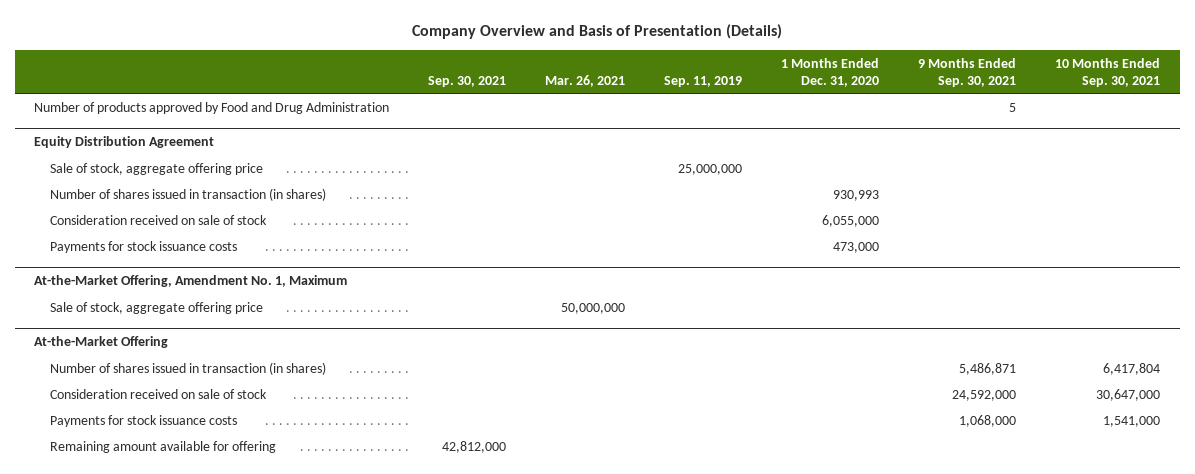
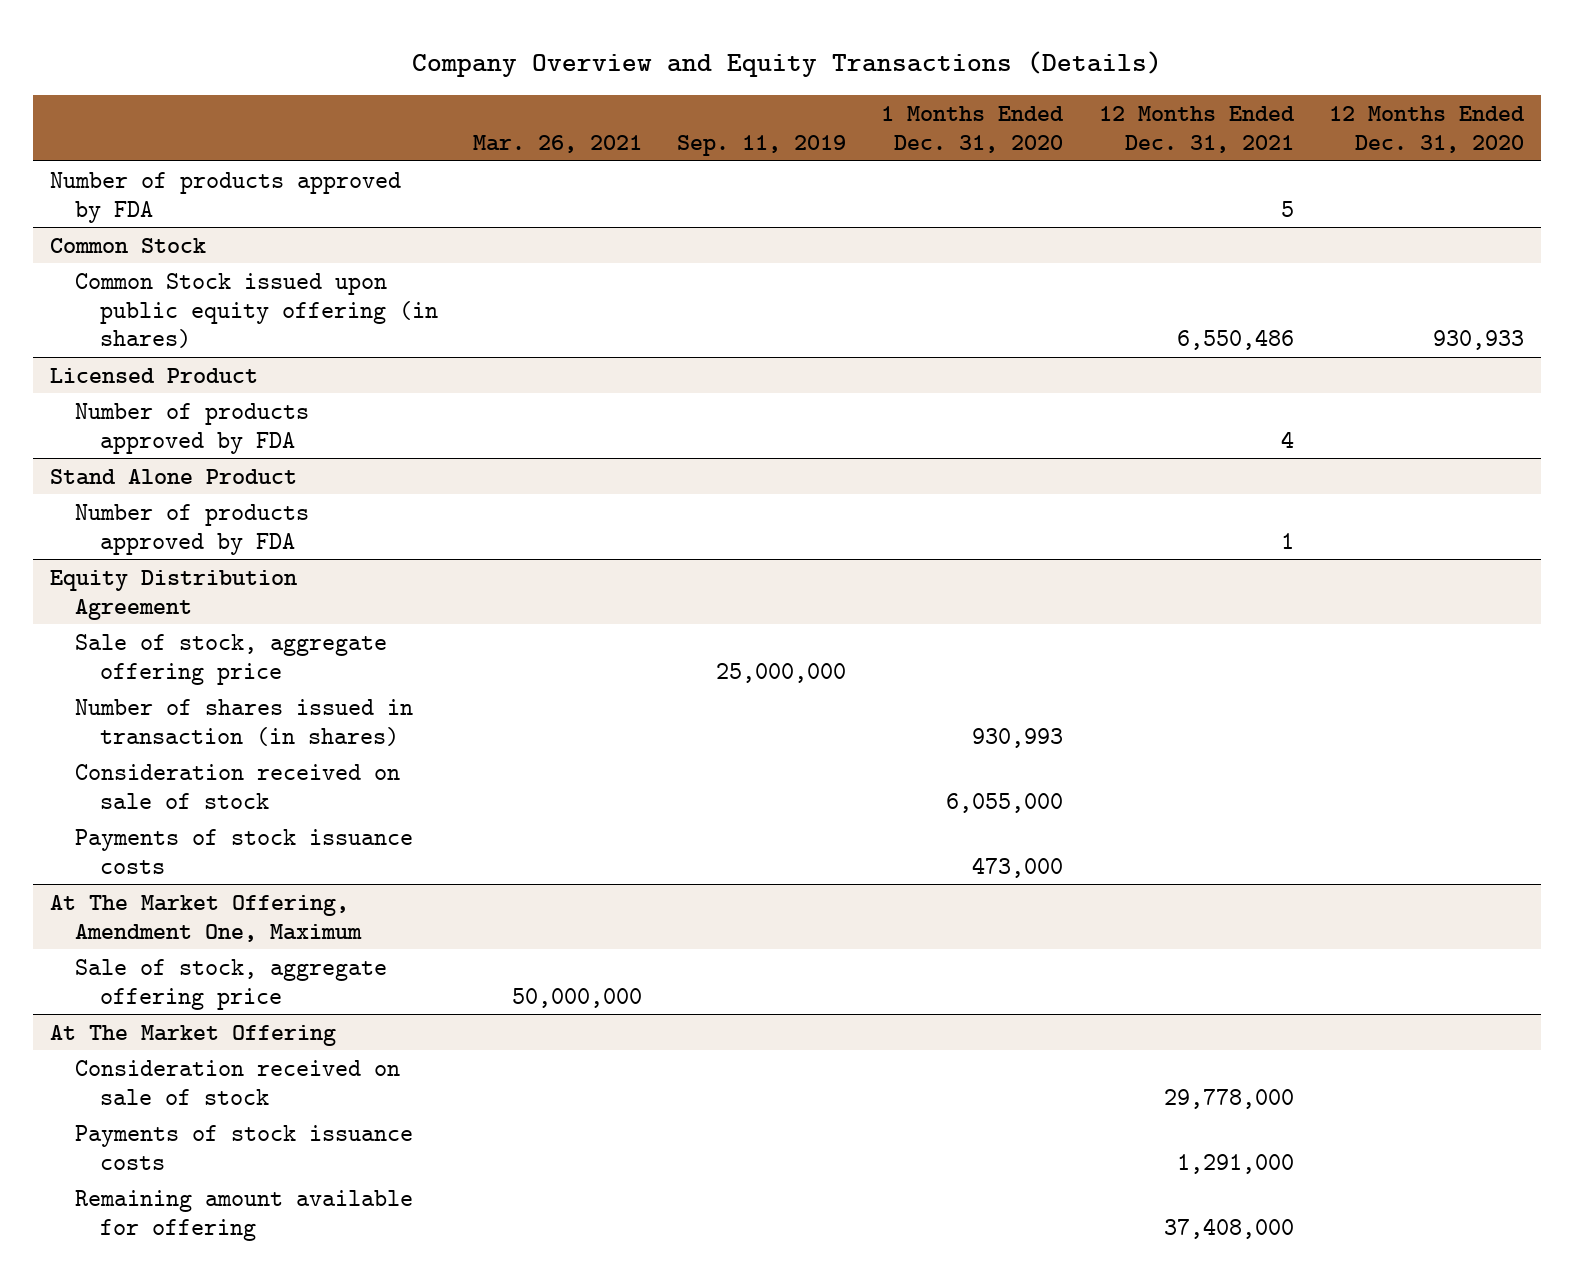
[412,24,783,40] Company Overview and Basis of Presentation (Details) -> [412,50,1163,77] Company Overview and Equity Transactions (Details)
[428,75,507,87] Sep. 30, 2021 -> none
[918,57,1017,87] 9 Months Ended Sep. 30, 2021 -> none
[1055,57,1161,87] 10 Months Ended Sep. 30, 2021 -> none
none -> [1098,106,1295,153] 12 Months Ended Dec. 31, 2021
none -> [1328,106,1525,153] 12 Months Ended Dec. 31, 2020
[34,101,390,114] Number of products approved by Food and Drug Administration -> [50,171,402,223] Number of products approved by FDA
none -> [50,237,207,253] Common Stock
none -> [75,272,438,349] Common Stock issued upon public equity offering (in shares)
none -> [50,367,259,383] Licensed Product
none -> [75,402,310,454] Number of products approved by FDA
none -> [50,468,298,485] Stand Alone Product
none -> [75,503,310,555] Number of products approved by FDA
[50,240,238,253] Payments for stock issuance costs -> [75,828,414,874] Payments of stock issuance costs
[34,275,348,288] At-the-Market Offering, Amendment No. 1, Maximum -> [50,894,363,942] At The Market Offering, Amendment One, Maximum
[50,361,327,375] Number of shares issued in transaction (in shares) -> none
[34,336,169,349] At-the-Market Offering -> [50,1024,337,1046] At The Market Offering
[50,414,238,427] Payments for stock issuance costs -> [75,1124,414,1170] Payments of stock issuance costs

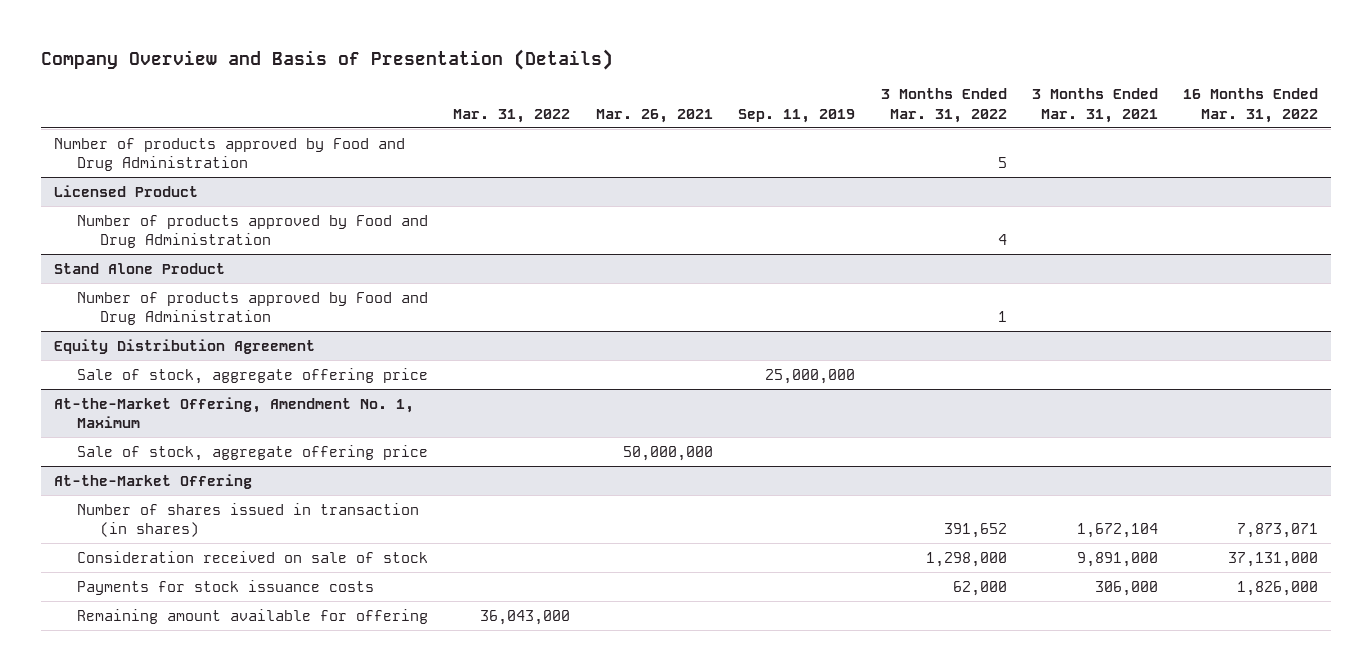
[412,50,1163,77] Company Overview and Equity Transactions (Details) -> [41,48,614,70] Company Overview and Basis of Presentation (Details)
[881,106,1065,153] 1 Months Ended Dec. 31, 2020 -> none
[1098,106,1295,153] 12 Months Ended Dec. 31, 2021 -> none
[1328,106,1525,153] 12 Months Ended Dec. 31, 2020 -> none
none -> [453,108,571,123] Mar. 31, 2022
none -> [880,88,1007,123] 3 Months Ended Mar. 31, 2022
none -> [1031,88,1158,123] 3 Months Ended Mar. 31, 2021
none -> [1183,88,1319,123] 16 Months Ended Mar. 31, 2022
[50,237,207,253] Common Stock -> none
[75,272,438,349] Common Stock issued upon public equity offering (in shares) -> none
[50,171,402,223] Number of products approved by FDA -> [53,137,405,171] Number of products approved by Food and Drug Administration
[75,402,310,454] Number of products approved by FDA -> [77,214,429,248] Number of products approved by Food and Drug Administration
[75,503,310,555] Number of products approved by FDA -> [77,291,429,325] Number of products approved by Food and Drug Administration
[75,698,414,746] Number of shares issued in transaction (in shares) -> none
[75,763,401,809] Consideration received on sale of stock -> none
[75,828,414,874] Payments of stock issuance costs -> none
[50,894,363,942] At The Market Offering, Amendment One, Maximum -> [53,396,414,428] At-the-Market Offering, Amendment No. 1, Maximum
[50,1024,337,1046] At The Market Offering -> [53,473,252,489] At-the-Market Offering
none -> [77,502,420,537] Number of shares issued in transaction (in shares)
[75,1124,414,1170] Payments of stock issuance costs -> [77,579,375,595] Payments for stock issuance costs

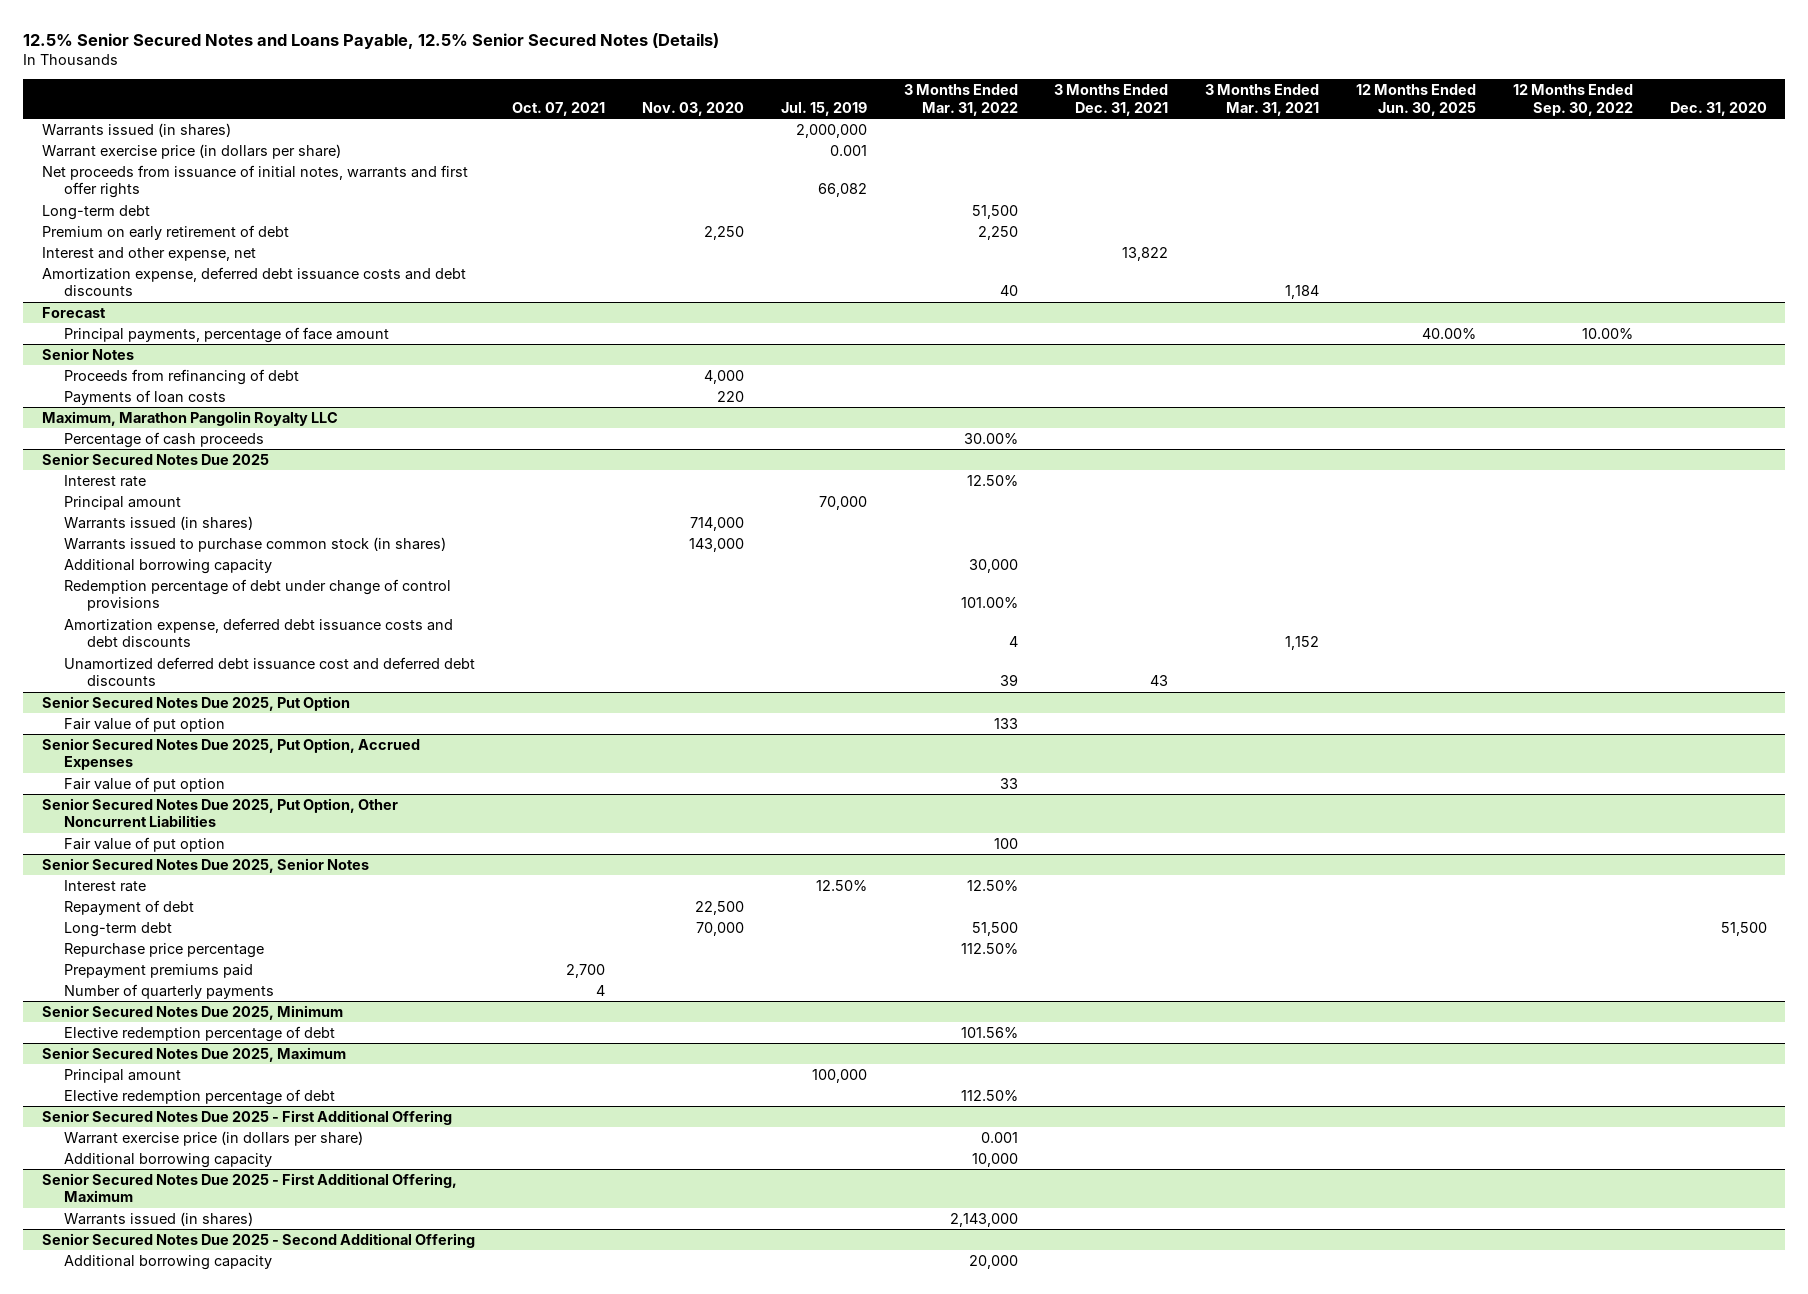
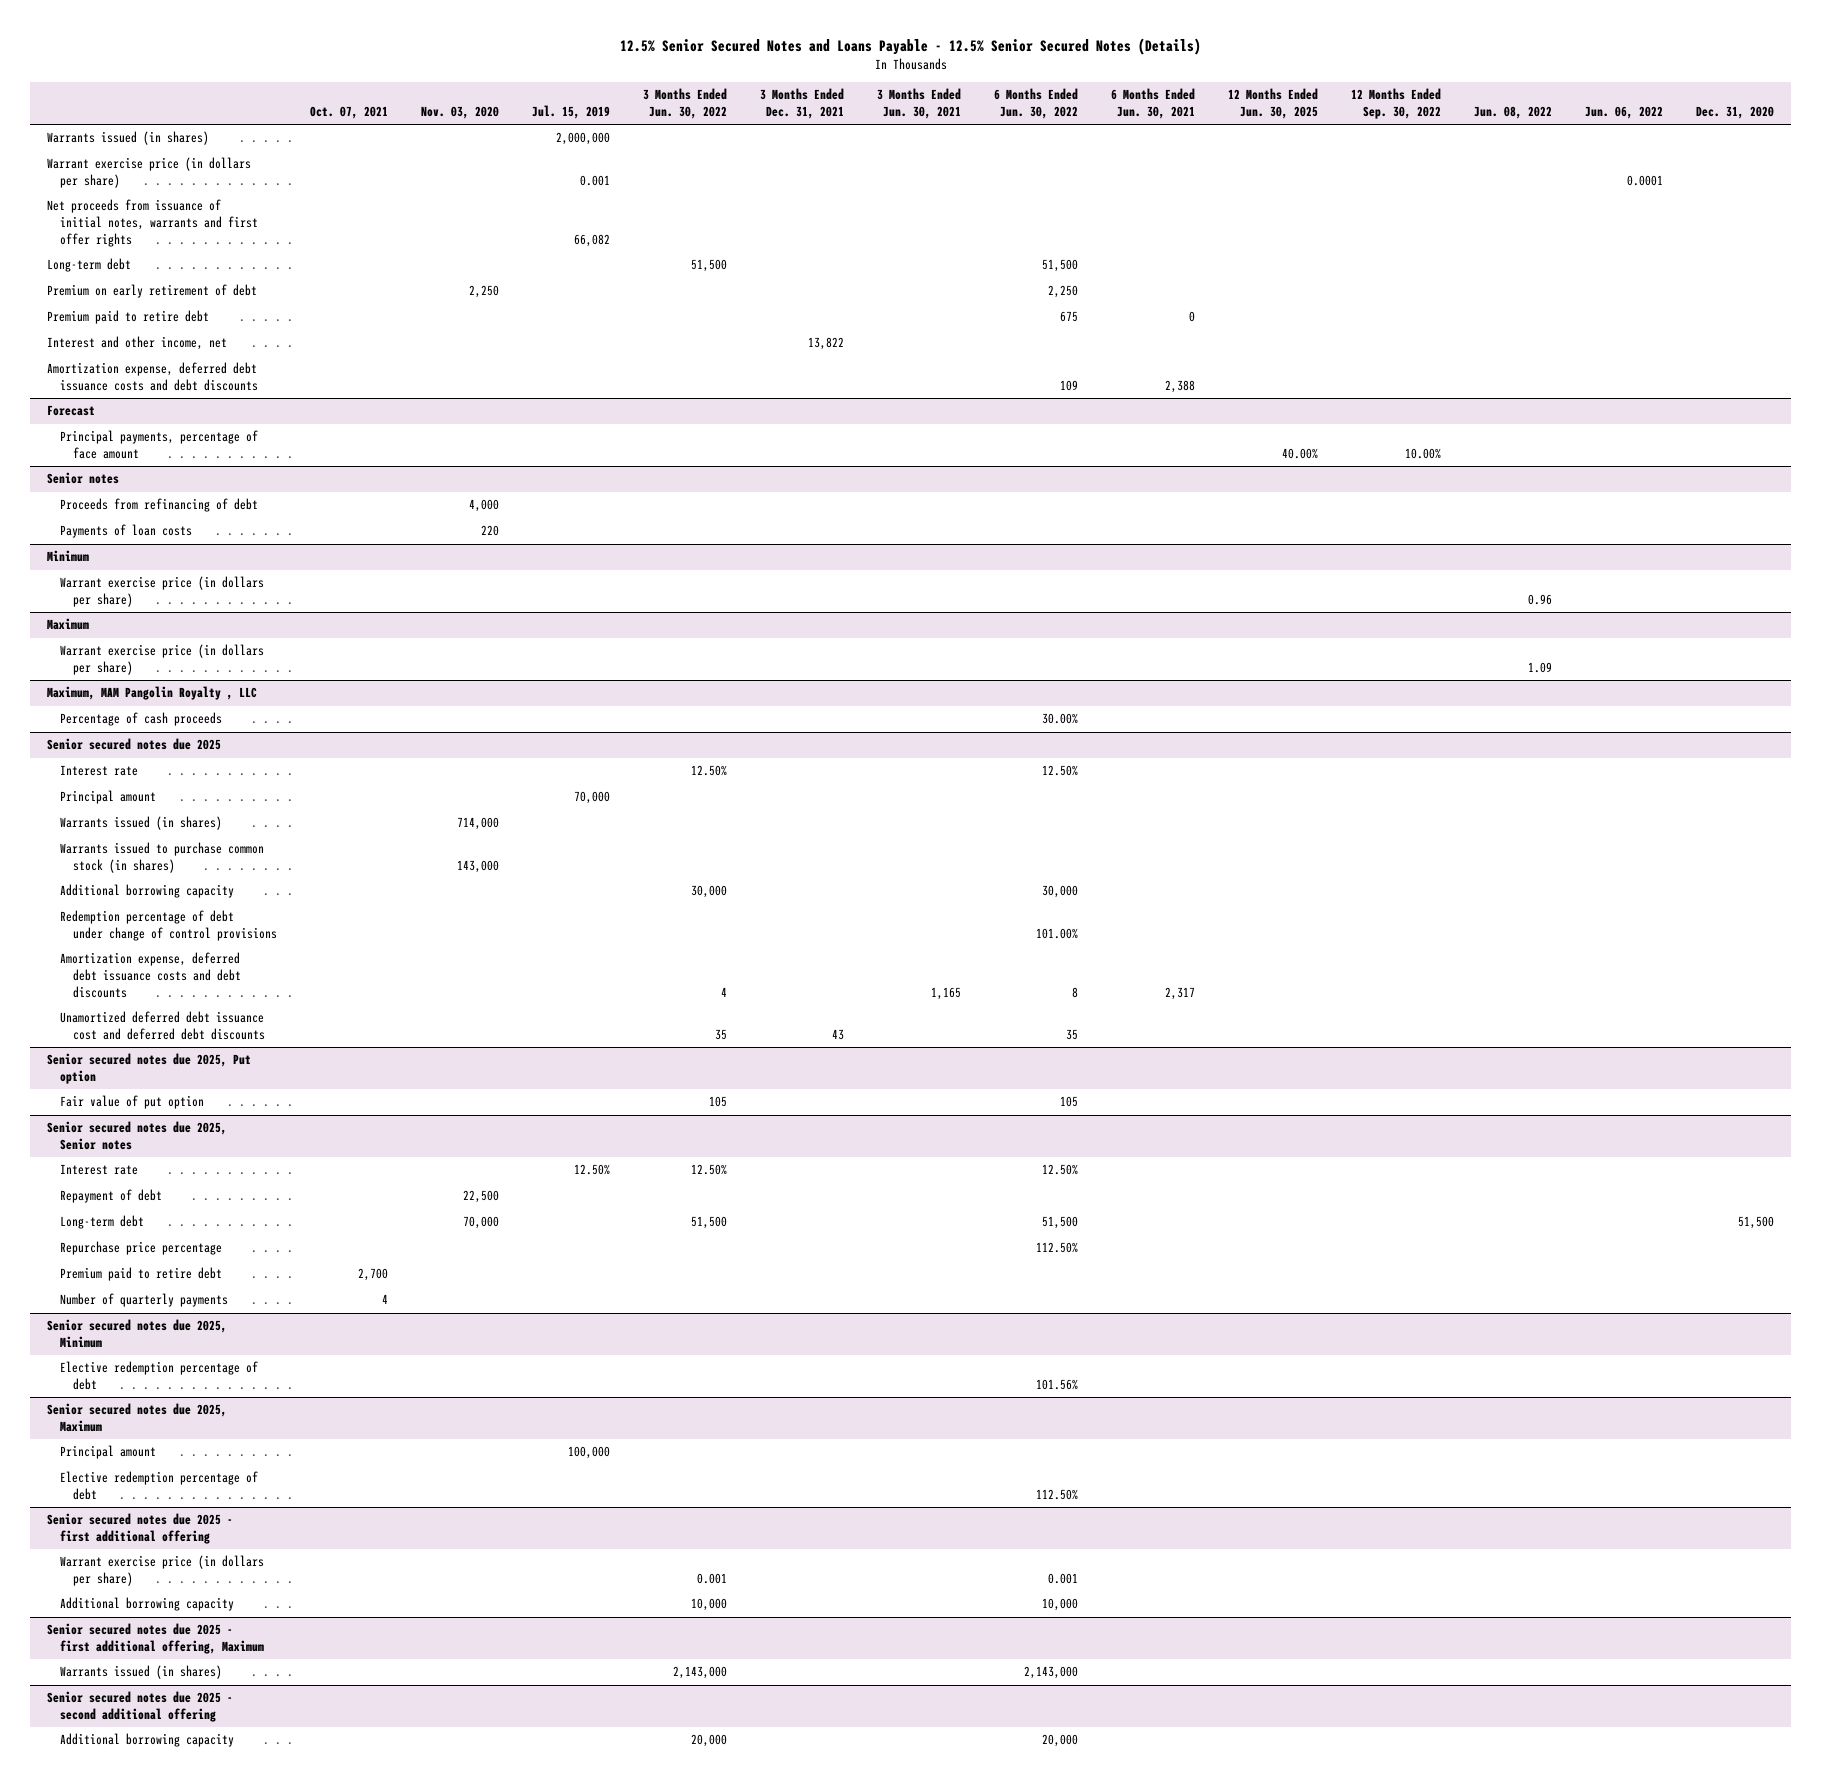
[23,32,720,49] 12.5% Senior Secured Notes and Loans Payable, 12.5% Senior Secured Notes (Details) -> [619,37,1201,55] 12.5% Senior Secured Notes and Loans Payable - 12.5% Senior Secured Notes (Details)
[903,84,1018,116] 3 Months Ended Mar. 31, 2022 -> none
[1205,84,1320,116] 3 Months Ended Mar. 31, 2021 -> none
none -> [643,88,728,119] 3 Months Ended Jun. 30, 2022
none -> [877,88,962,119] 3 Months Ended Jun. 30, 2021
none -> [994,88,1079,119] 6 Months Ended Jun. 30, 2022
none -> [1111,88,1196,119] 6 Months Ended Jun. 30, 2021
none -> [1474,105,1553,119] Jun. 08, 2022
none -> [1585,105,1664,119] Jun. 06, 2022
none -> [46,310,209,325] Premium paid to retire debt
[41,246,256,261] Interest and other expense, net -> [46,336,227,351] Interest and other income, net
[41,347,134,360] Senior Notes -> [46,472,119,485] Senior notes
none -> [46,550,89,563] Minimum
none -> [59,576,264,608] Warrant exercise price (in dollars per share)
none -> [46,618,89,631] Maximum
none -> [59,644,264,676] Warrant exercise price (in dollars per share)
[41,410,338,426] Maximum, Marathon Pangolin Royalty LLC -> [46,686,257,701] Maximum, MAM Pangolin Royalty , LLC
[41,452,269,465] Senior Secured Notes Due 2025 -> [46,738,221,751] Senior secured notes due 2025
[41,695,350,711] Senior Secured Notes Due 2025, Put Option -> [46,1053,251,1085] Senior secured notes due 2025, Put option
[41,737,420,771] Senior Secured Notes Due 2025, Put Option, Accrued Expenses -> none
[64,776,226,792] Fair value of put option -> none
[41,797,398,828] Senior Secured Notes Due 2025, Put Option, Other Noncurrent Liabilities -> none
[64,836,226,852] Fair value of put option -> none
[41,857,369,873] Senior Secured Notes Due 2025, Senior Notes -> [46,1121,227,1151] Senior secured notes due 2025, Senior notes
[64,963,254,978] Prepayment premiums paid -> [59,1267,222,1282] Premium paid to retire debt
[41,1004,343,1020] Senior Secured Notes Due 2025, Minimum -> [46,1319,227,1349] Senior secured notes due 2025, Minimum
[41,1046,346,1062] Senior Secured Notes Due 2025, Maximum -> [46,1403,227,1433] Senior secured notes due 2025, Maximum
[41,1109,452,1125] Senior Secured Notes Due 2025 - First Additional Offering -> [46,1513,233,1545] Senior secured notes due 2025 - first additional offering
[41,1172,457,1203] Senior Secured Notes Due 2025 - First Additional Offering, Maximum -> [46,1623,264,1655] Senior secured notes due 2025 - first additional offering, Maximum
[41,1232,475,1248] Senior Secured Notes Due 2025 - Second Additional Offering -> [46,1691,233,1723] Senior secured notes due 2025 - second additional offering

